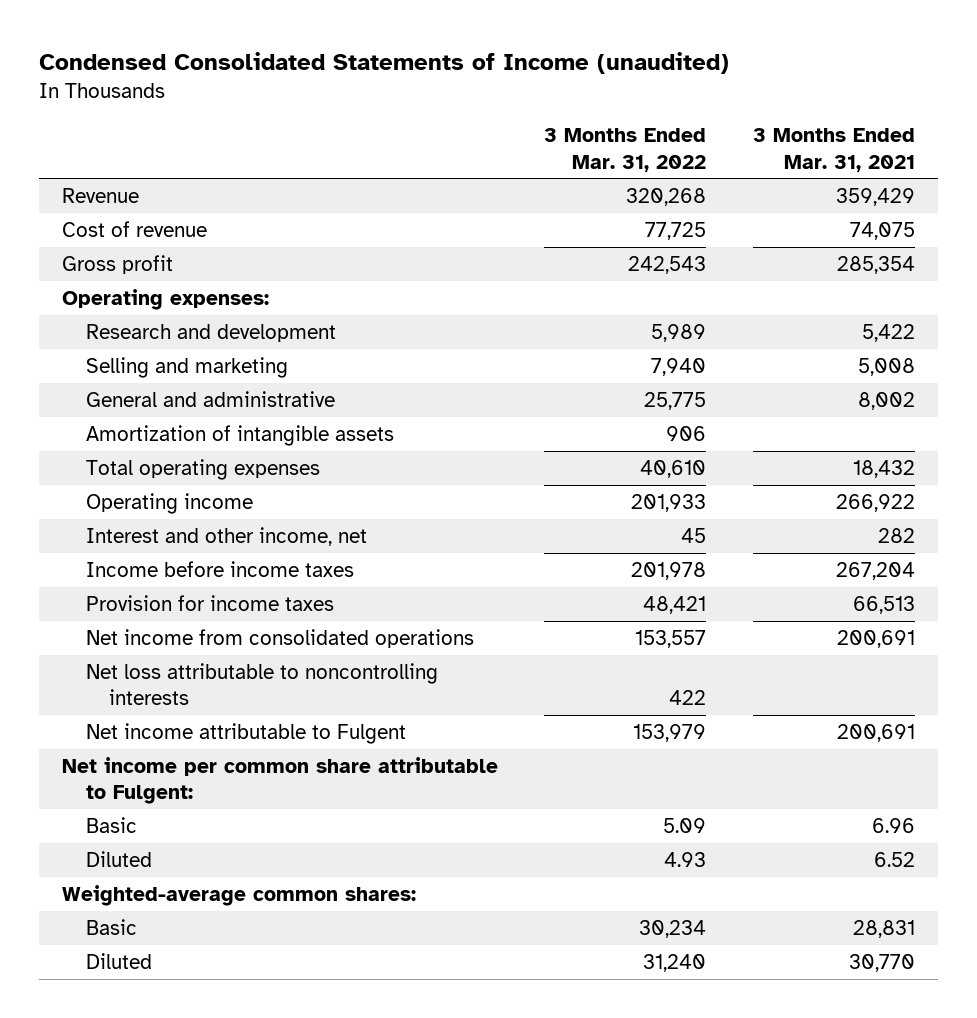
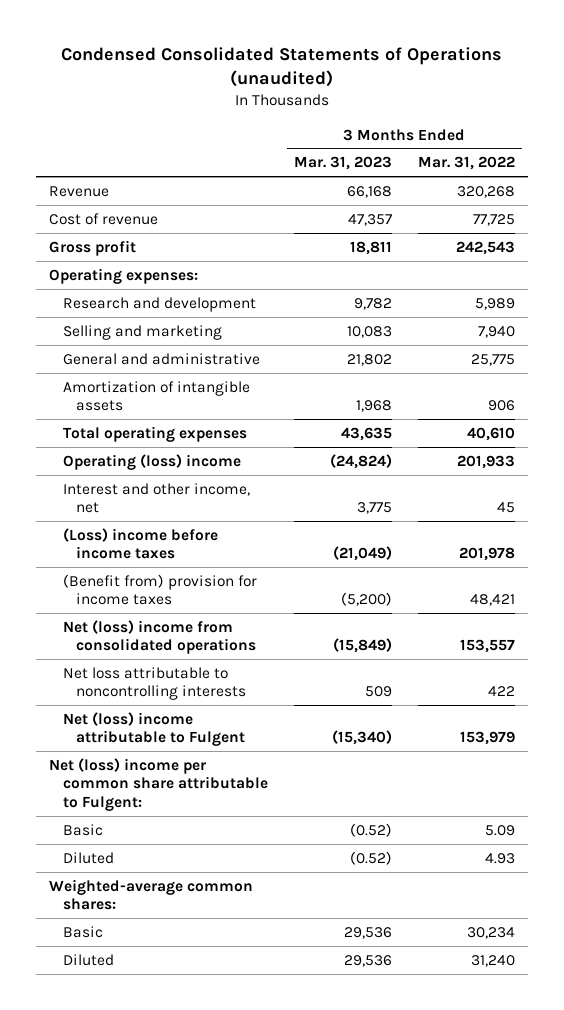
[38,52,729,75] Condensed Consolidated Statements of Income (unaudited) -> [60,46,502,88] Condensed Consolidated Statements of Operations (unaudited)
[752,128,915,172] 3 Months Ended Mar. 31, 2021 -> none
none -> [293,156,392,171] Mar. 31, 2023
[85,492,253,514] Operating income -> [62,453,241,470] Operating (loss) income
[85,560,354,577] Income before income taxes -> [62,527,218,560] (Loss) income before income taxes
[85,594,334,611] Provision for income taxes -> [62,573,257,606] (Benefit from) provision for income taxes
[85,628,474,648] Net income from consolidated operations -> [62,619,257,655] Net (loss) income from consolidated operations
[85,722,406,744] Net income attributable to Fulgent -> [62,711,246,747] Net (loss) income attributable to Fulgent
[61,756,498,805] Net income per common share attributable to Fulgent: -> [48,757,268,811] Net (loss) income per common share attributable to Fulgent:

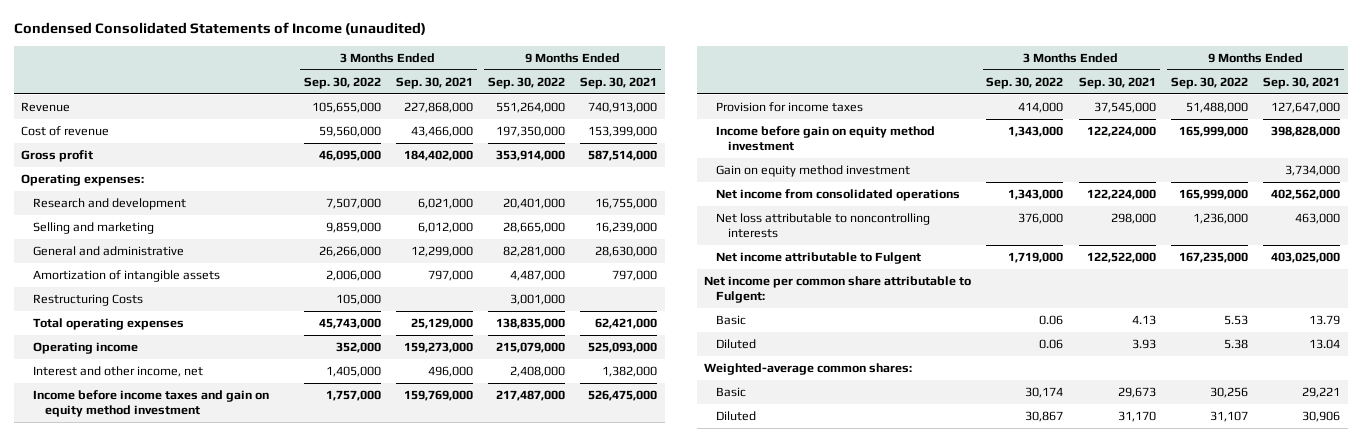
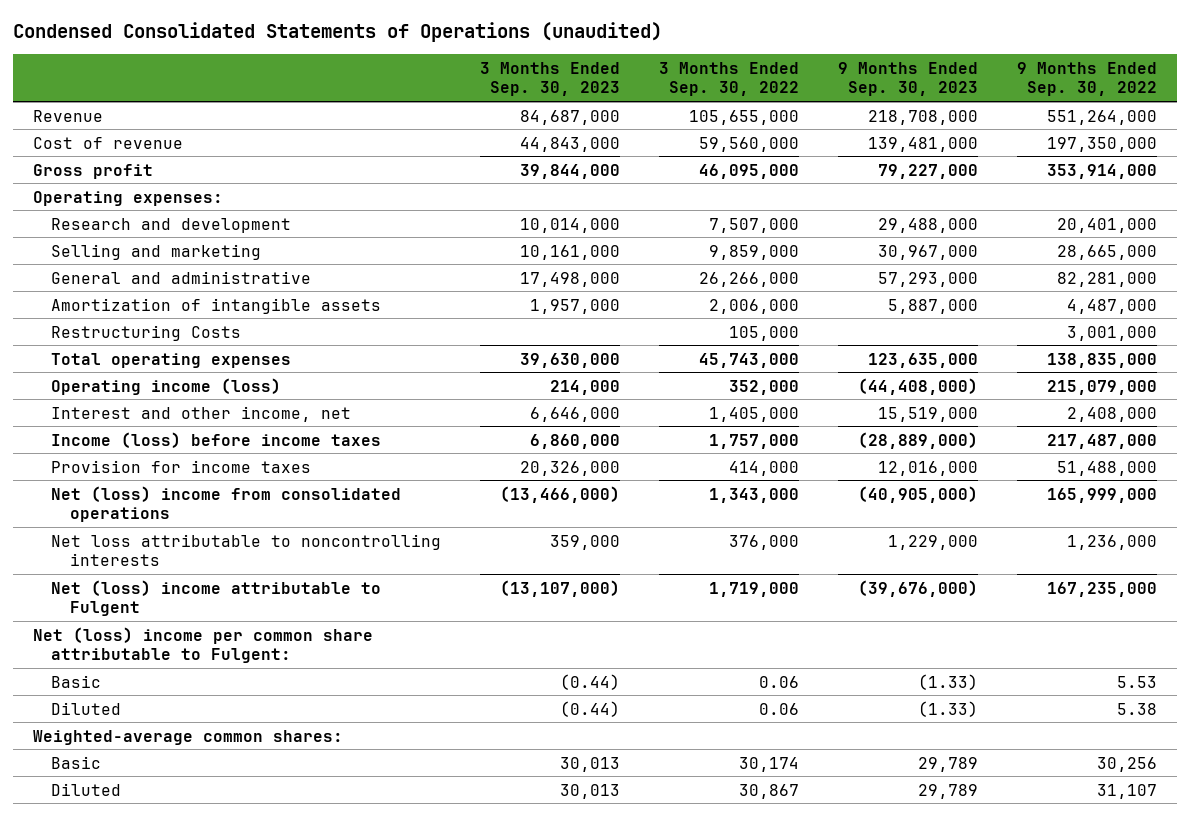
[13,22,426,36] Condensed Consolidated Statements of Income (unaudited) -> [13,22,663,43] Condensed Consolidated Statements of Operations (unaudited)
[395,76,473,89] Sep. 30, 2021 -> none
[580,76,658,89] Sep. 30, 2021 -> none
none -> [480,61,621,97] 3 Months Ended Sep. 30, 2023
none -> [838,61,979,97] 9 Months Ended Sep. 30, 2023
[33,342,139,355] Operating income -> [51,377,282,395] Operating income (loss)
[33,390,270,417] Income before income taxes and gain on equity method investment -> [51,431,382,448] Income (loss) before income taxes
[716,126,936,151] Income before gain on equity method investment -> none
[716,165,911,178] Gain on equity method investment -> none
[716,189,961,202] Net income from consolidated operations -> [51,485,402,522] Net (loss) income from consolidated operations
[716,252,922,265] Net income attributable to Fulgent -> [51,579,382,616] Net (loss) income attributable to Fulgent
[704,276,972,303] Net income per common share attributable to Fulgent: -> [32,626,373,663] Net (loss) income per common share attributable to Fulgent:

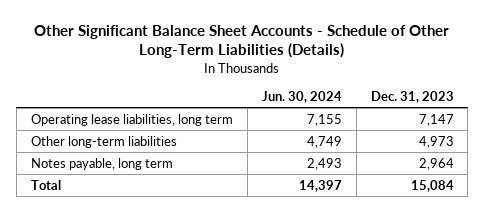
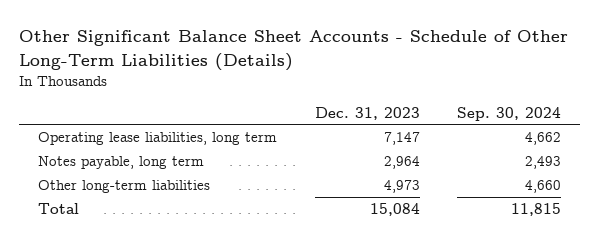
[261,90,342,103] Jun. 30, 2024 -> none
none -> [457,106,562,121] Sep. 30, 2024
[30,135,177,148] Other long-term liabilities -> [37,179,210,193] Other long-term liabilities

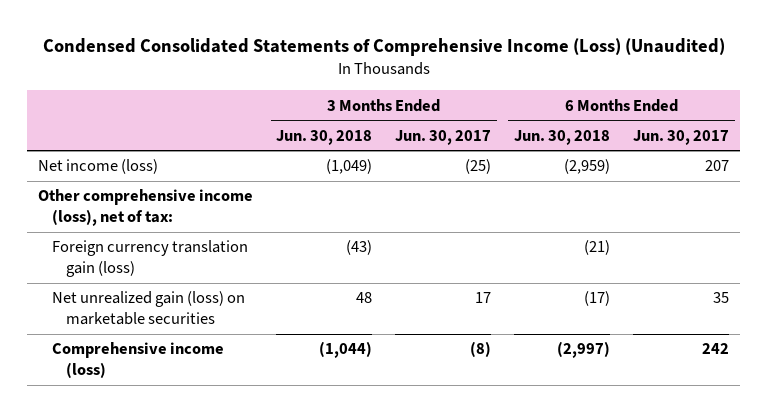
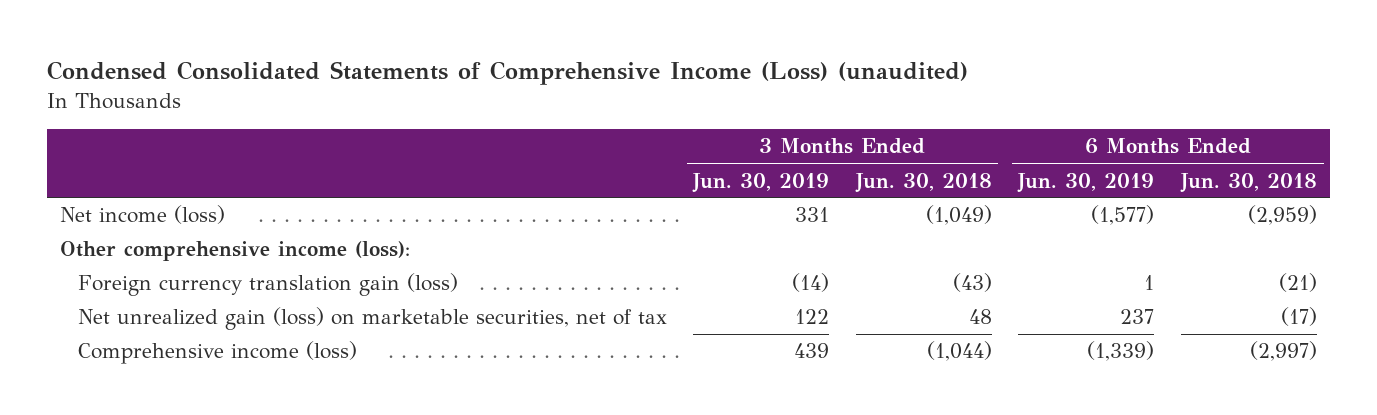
[42,38,725,57] Condensed Consolidated Statements of Comprehensive Income (Loss) (Unaudited) -> [46,61,968,86] Condensed Consolidated Statements of Comprehensive Income (Loss) (unaudited)
[395,129,492,145] Jun. 30, 2017 -> none
[632,129,729,145] Jun. 30, 2017 -> none
none -> [692,172,830,193] Jun. 30, 2019
none -> [1017,172,1155,193] Jun. 30, 2019
[38,189,254,227] Other comprehensive income (loss), net of tax: -> [60,241,411,262] Other comprehensive income (loss):
[52,291,246,326] Net unrealized gain (loss) on marketable securities -> [77,307,667,331] Net unrealized gain (loss) on marketable securities, net of tax

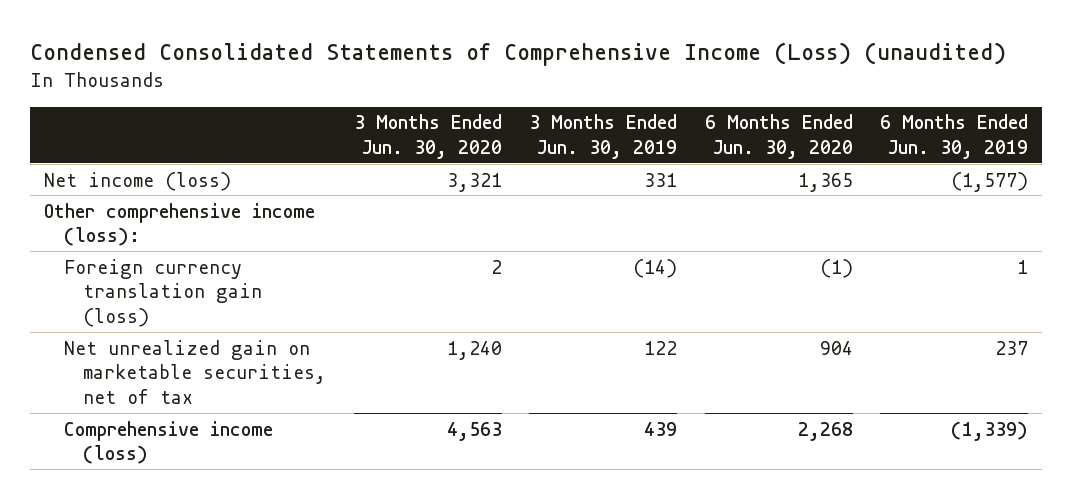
[854,172,992,193] Jun. 30, 2018 -> none
[1179,172,1317,193] Jun. 30, 2018 -> none
none -> [353,114,502,159] 3 Months Ended Jun. 30, 2020
none -> [704,114,853,159] 6 Months Ended Jun. 30, 2020
[77,307,667,331] Net unrealized gain (loss) on marketable securities, net of tax -> [63,339,327,404] Net unrealized gain on marketable securities, net of tax

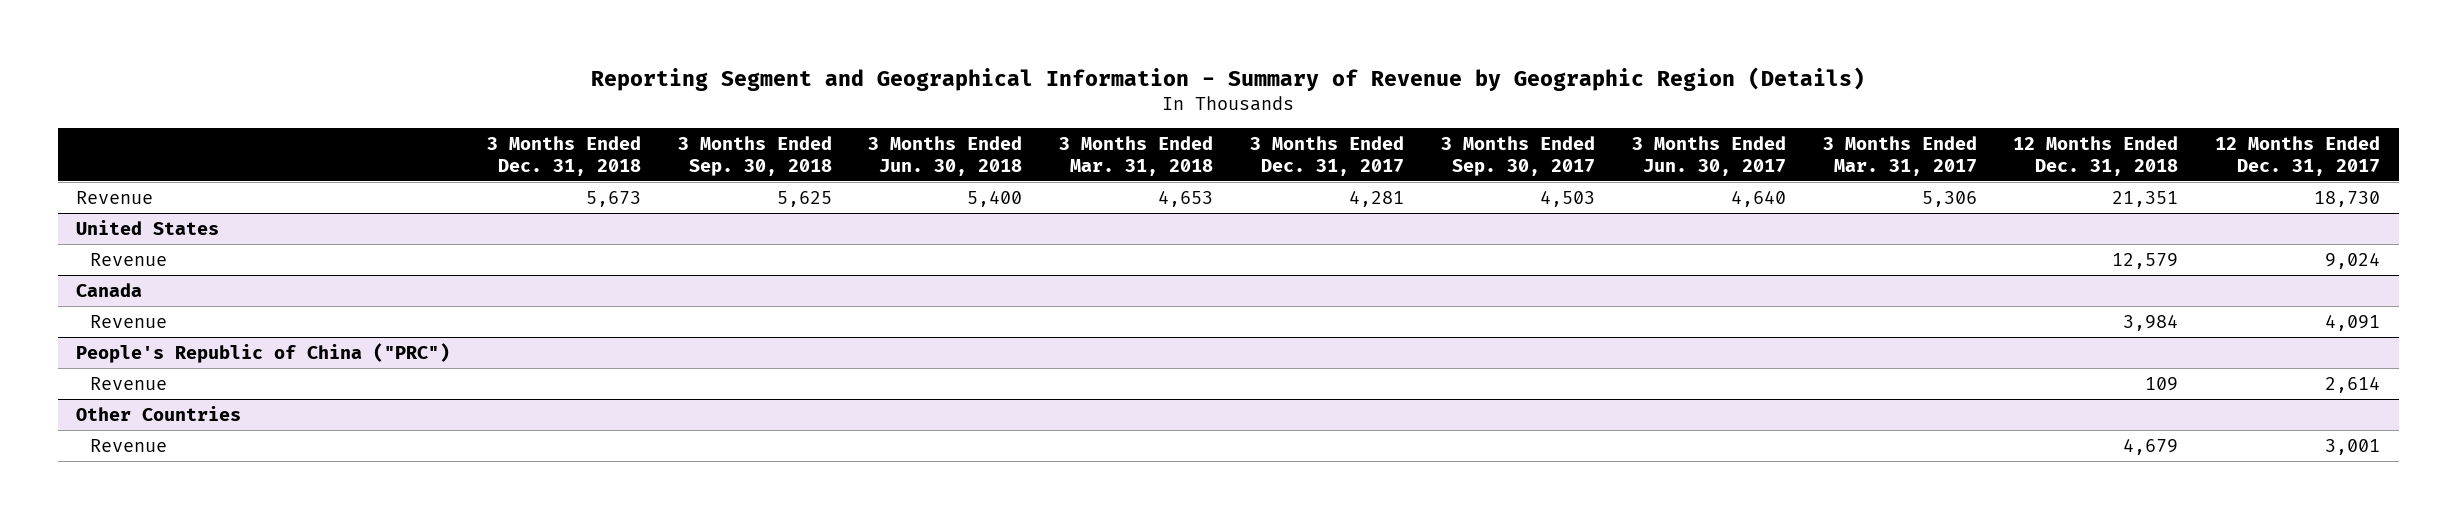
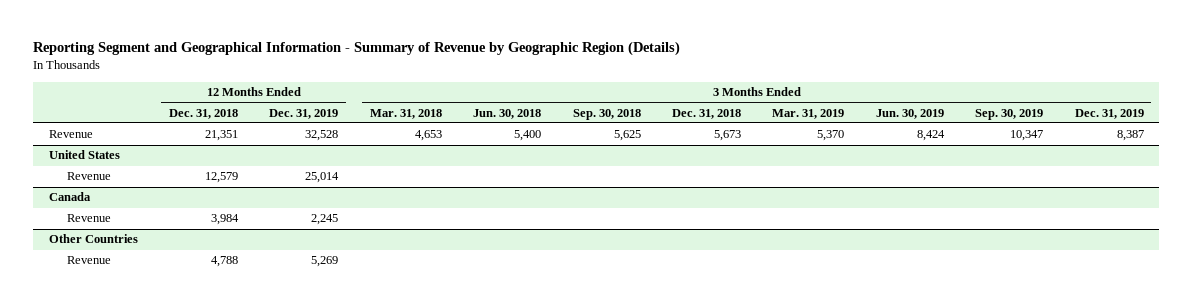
[1250,135,1405,176] 3 Months Ended Dec. 31, 2017 -> none
[1440,135,1595,176] 3 Months Ended Sep. 30, 2017 -> none
[1631,135,1786,176] 3 Months Ended Jun. 30, 2017 -> none
[1822,135,1977,176] 3 Months Ended Mar. 31, 2017 -> none
[2215,135,2381,176] 12 Months Ended Dec. 31, 2017 -> none
none -> [269,108,339,119] Dec. 31, 2019
none -> [772,108,845,119] Mar. 31, 2019
none -> [875,108,944,119] Jun. 30, 2019
none -> [975,108,1044,120] Sep. 30, 2019
none -> [1074,108,1144,119] Dec. 31, 2019
[76,342,451,363] People's Republic of China ("PRC") -> none
[90,376,168,390] Revenue -> none
[2123,438,2179,455] 4,679 -> [211,256,239,268] 4,788

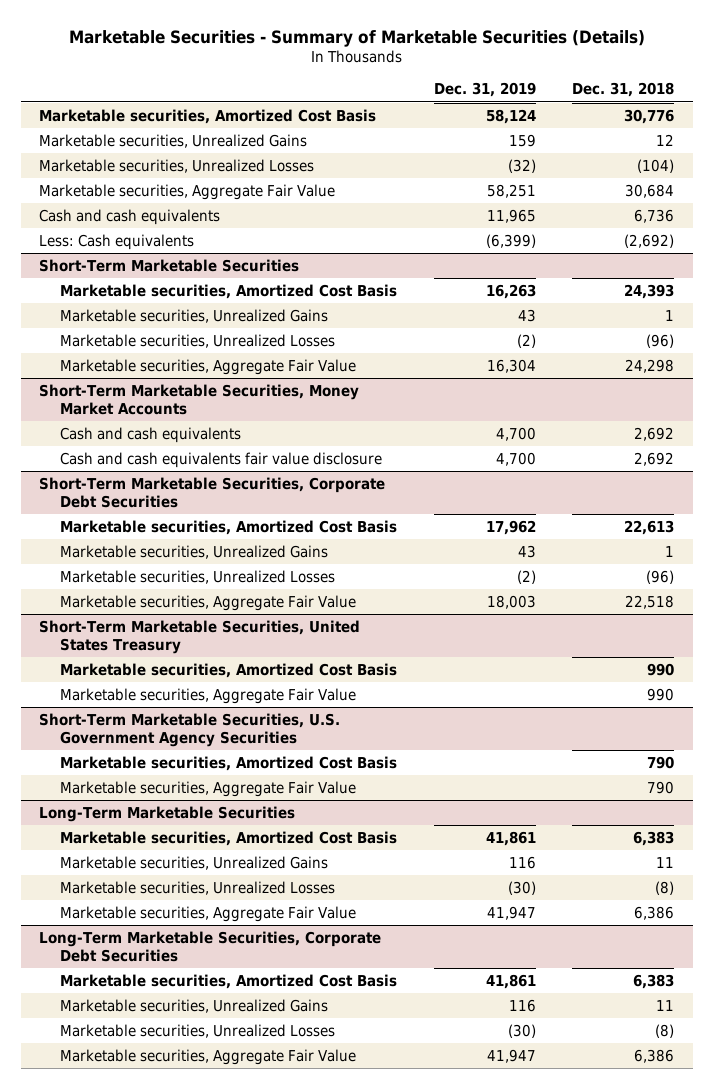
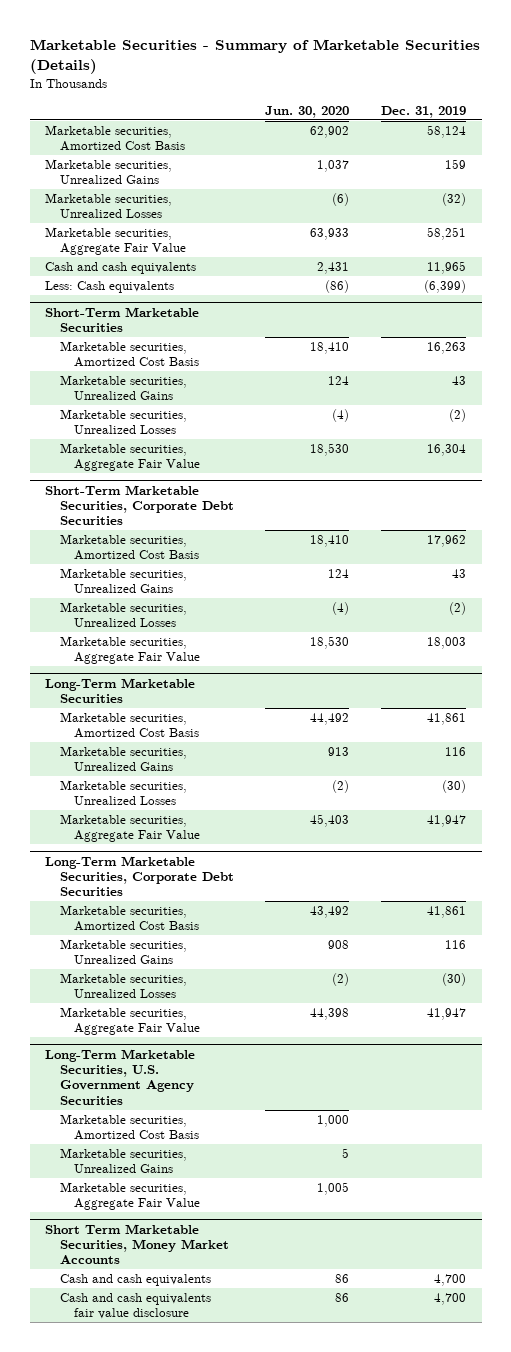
[572,82,675,98] Dec. 31, 2018 -> none
none -> [265,106,350,119] Jun. 30, 2020
[39,383,360,415] Short-Term Marketable Securities, Money Market Accounts -> none
[59,426,241,443] Cash and cash equivalents -> none
[59,451,382,468] Cash and cash equivalents fair value disclosure -> none
[39,619,361,654] Short-Term Marketable Securities, United States Treasury -> none
[59,662,397,678] Marketable securities, Amortized Cost Basis -> none
[59,687,356,704] Marketable securities, Aggregate Fair Value -> none
[39,712,341,747] Short-Term Marketable Securities, U.S. Government Agency Securities -> none
[59,755,397,771] Marketable securities, Amortized Cost Basis -> none
[59,780,356,797] Marketable securities, Aggregate Fair Value -> none
none -> [45,1048,196,1105] Long-Term Marketable Securities, U.S. Government Agency Securities
none -> [59,1113,200,1141] Marketable securities, Amortized Cost Basis
none -> [59,1147,187,1174] Marketable securities, Unrealized Gains
none -> [59,1181,201,1211] Marketable securities, Aggregate Fair Value
none -> [45,1223,229,1265] Short Term Marketable Securities, Money Market Accounts
none -> [59,1273,211,1286] Cash and cash equivalents
none -> [59,1292,211,1320] Cash and cash equivalents fair value disclosure

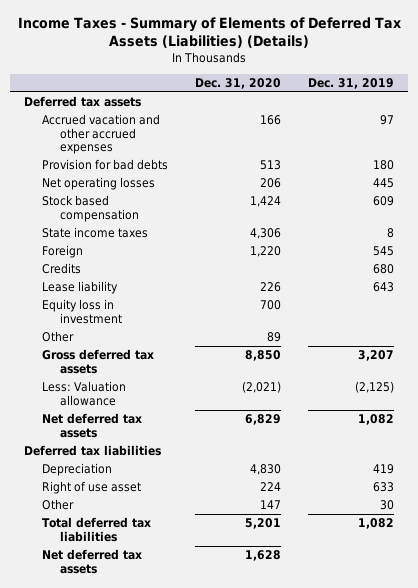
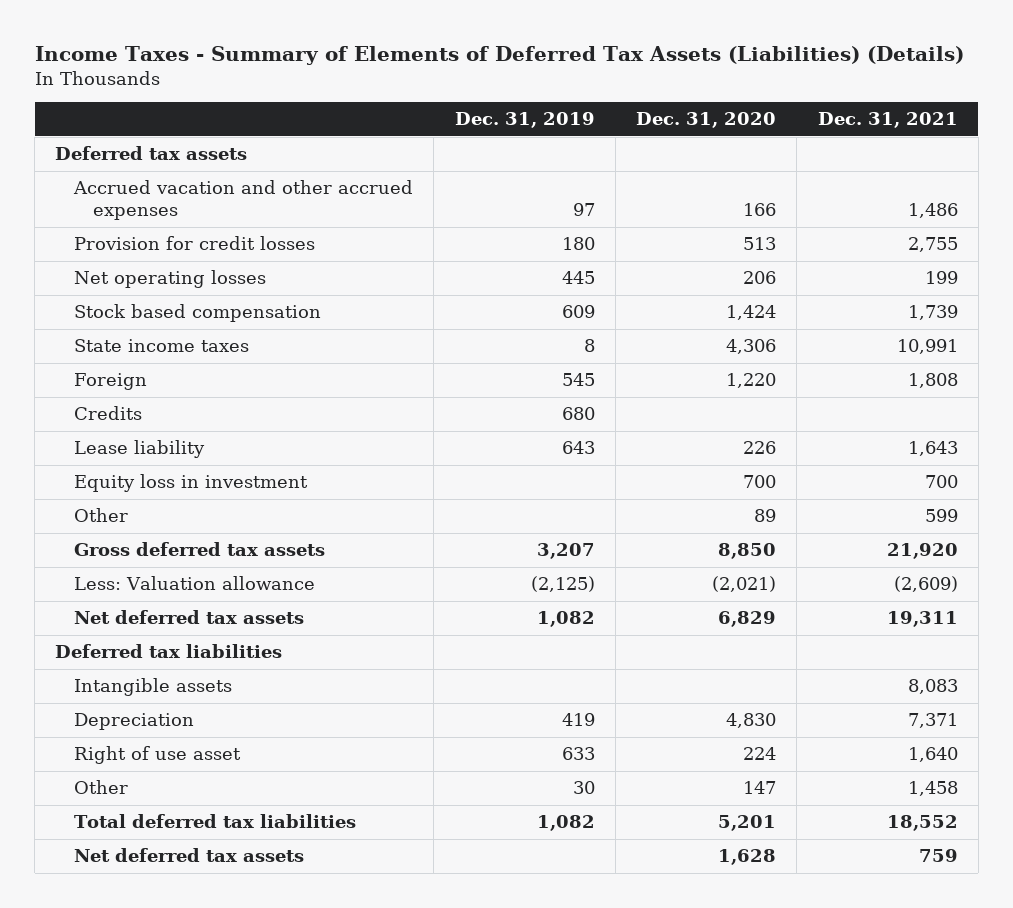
none -> [817,112,958,129] Dec. 31, 2021
[41,159,168,171] Provision for bad debts -> [74,236,316,251] Provision for credit losses
none -> [74,678,233,697] Intangible assets

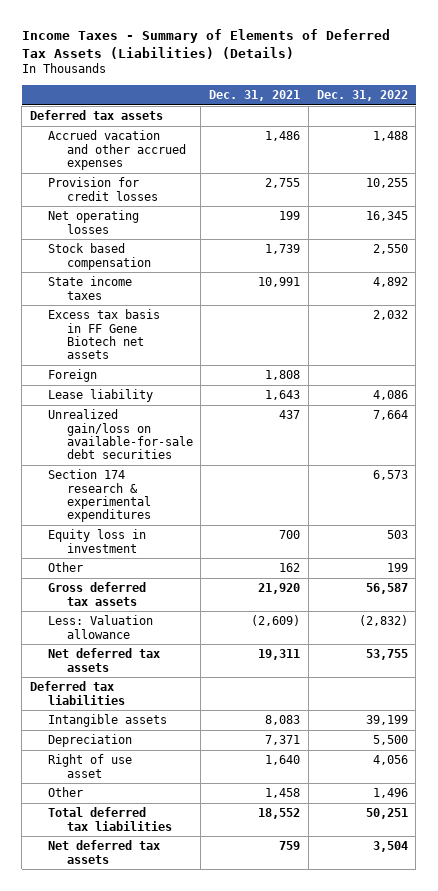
[454,112,595,129] Dec. 31, 2019 -> none
[636,112,777,129] Dec. 31, 2020 -> none
none -> [316,89,408,101] Dec. 31, 2022
none -> [48,309,161,360] Excess tax basis in FF Gene Biotech net assets
[74,406,143,421] Credits -> none
none -> [48,409,193,460] Unrealized gain/loss on available-for-sale debt securities
none -> [48,469,151,523] Section 174 research & experimental expenditures
[924,509,958,523] 599 -> [279,563,301,573] 162

